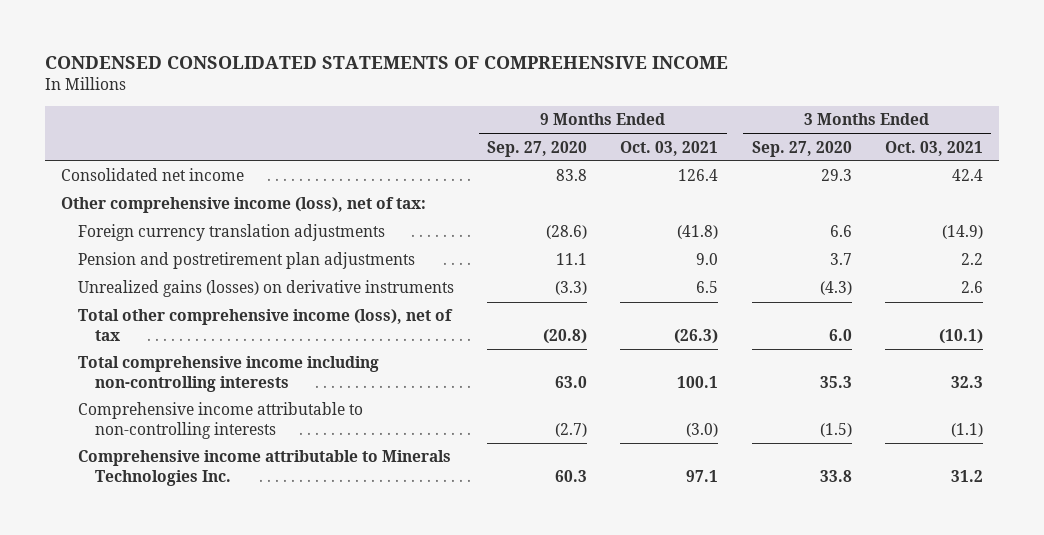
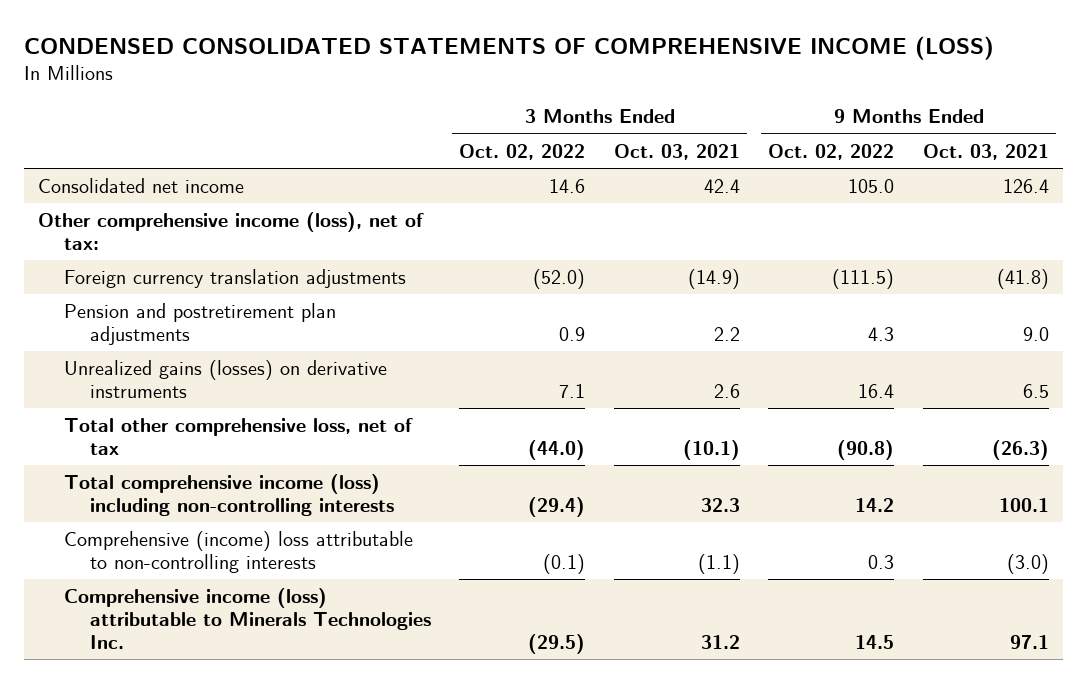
[44,55,728,69] CONDENSED CONSOLIDATED STATEMENTS OF COMPREHENSIVE INCOME -> [24,36,995,61] CONDENSED CONSOLIDATED STATEMENTS OF COMPREHENSIVE INCOME (LOSS)
[487,140,588,157] Sep. 27, 2020 -> none
[751,140,852,157] Sep. 27, 2020 -> none
none -> [459,143,586,160] Oct. 02, 2022
none -> [768,143,895,160] Oct. 02, 2022
[78,309,454,341] Total other comprehensive income (loss), net of tax -> [63,417,413,455] Total other comprehensive loss, net of tax
[78,356,380,392] Total comprehensive income including non-controlling interests -> [63,473,394,516] Total comprehensive income (loss) including non-controlling interests
[78,402,364,439] Comprehensive income attributable to non-controlling interests -> [63,530,413,573] Comprehensive (income) loss attributable to non-controlling interests
[78,450,452,486] Comprehensive income attributable to Minerals Technologies Inc. -> [63,587,431,649] Comprehensive income (loss) attributable to Minerals Technologies Inc.

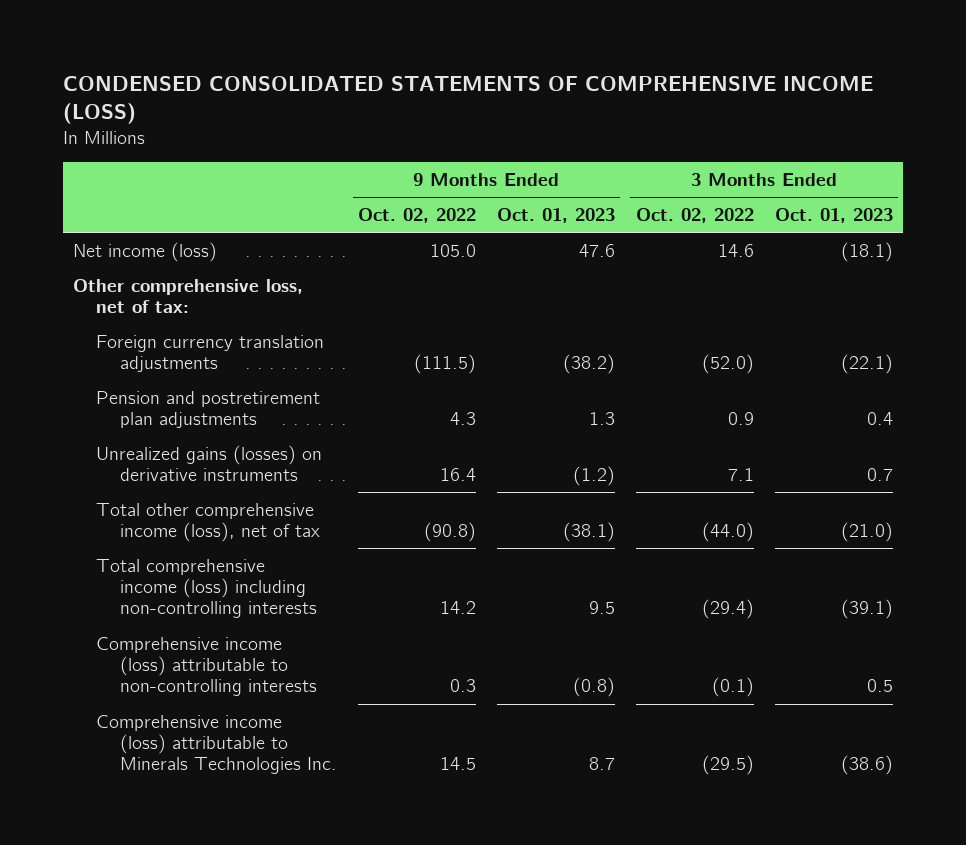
[613,143,740,160] Oct. 03, 2021 -> none
[923,143,1050,160] Oct. 03, 2021 -> none
none -> [496,208,615,224] Oct. 01, 2023
none -> [774,208,893,224] Oct. 01, 2023
[38,177,245,193] Consolidated net income -> [73,241,218,262] Net income (loss)
[38,211,425,250] Other comprehensive income (loss), net of tax: -> [73,278,304,314] Other comprehensive loss, net of tax:
[63,417,413,455] Total other comprehensive loss, net of tax -> [96,502,320,543] Total other comprehensive income (loss), net of tax
[63,530,413,573] Comprehensive (income) loss attributable to non-controlling interests -> [96,636,317,697] Comprehensive income (loss) attributable to non-controlling interests

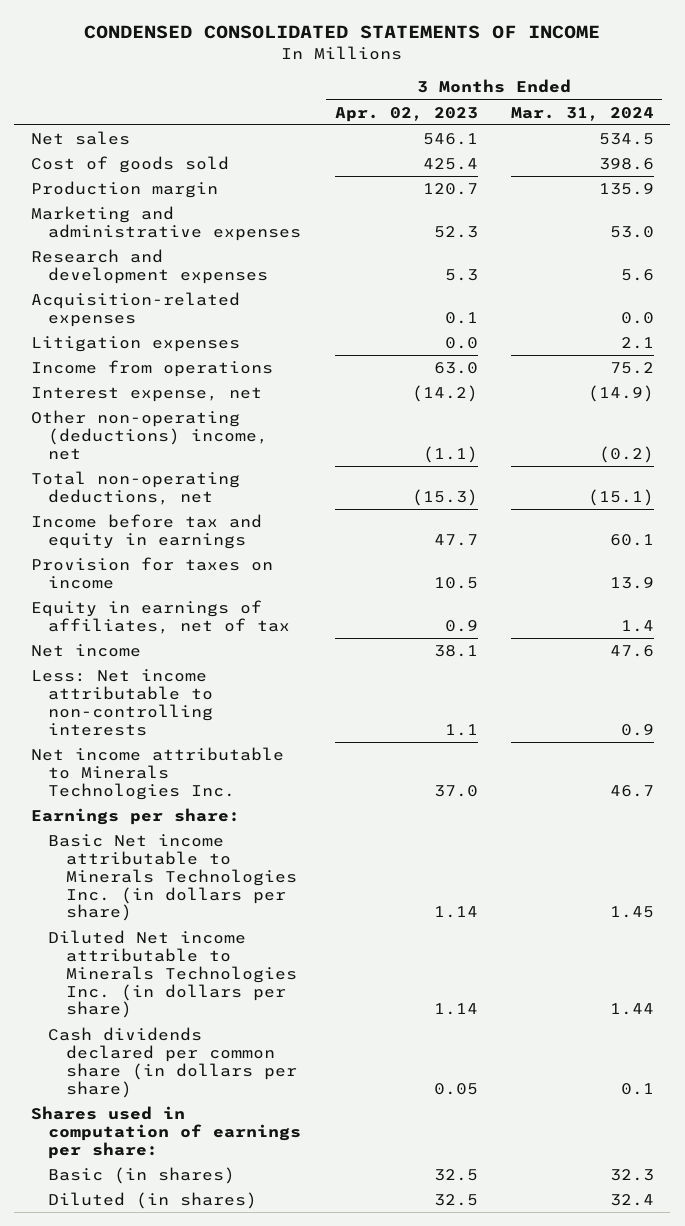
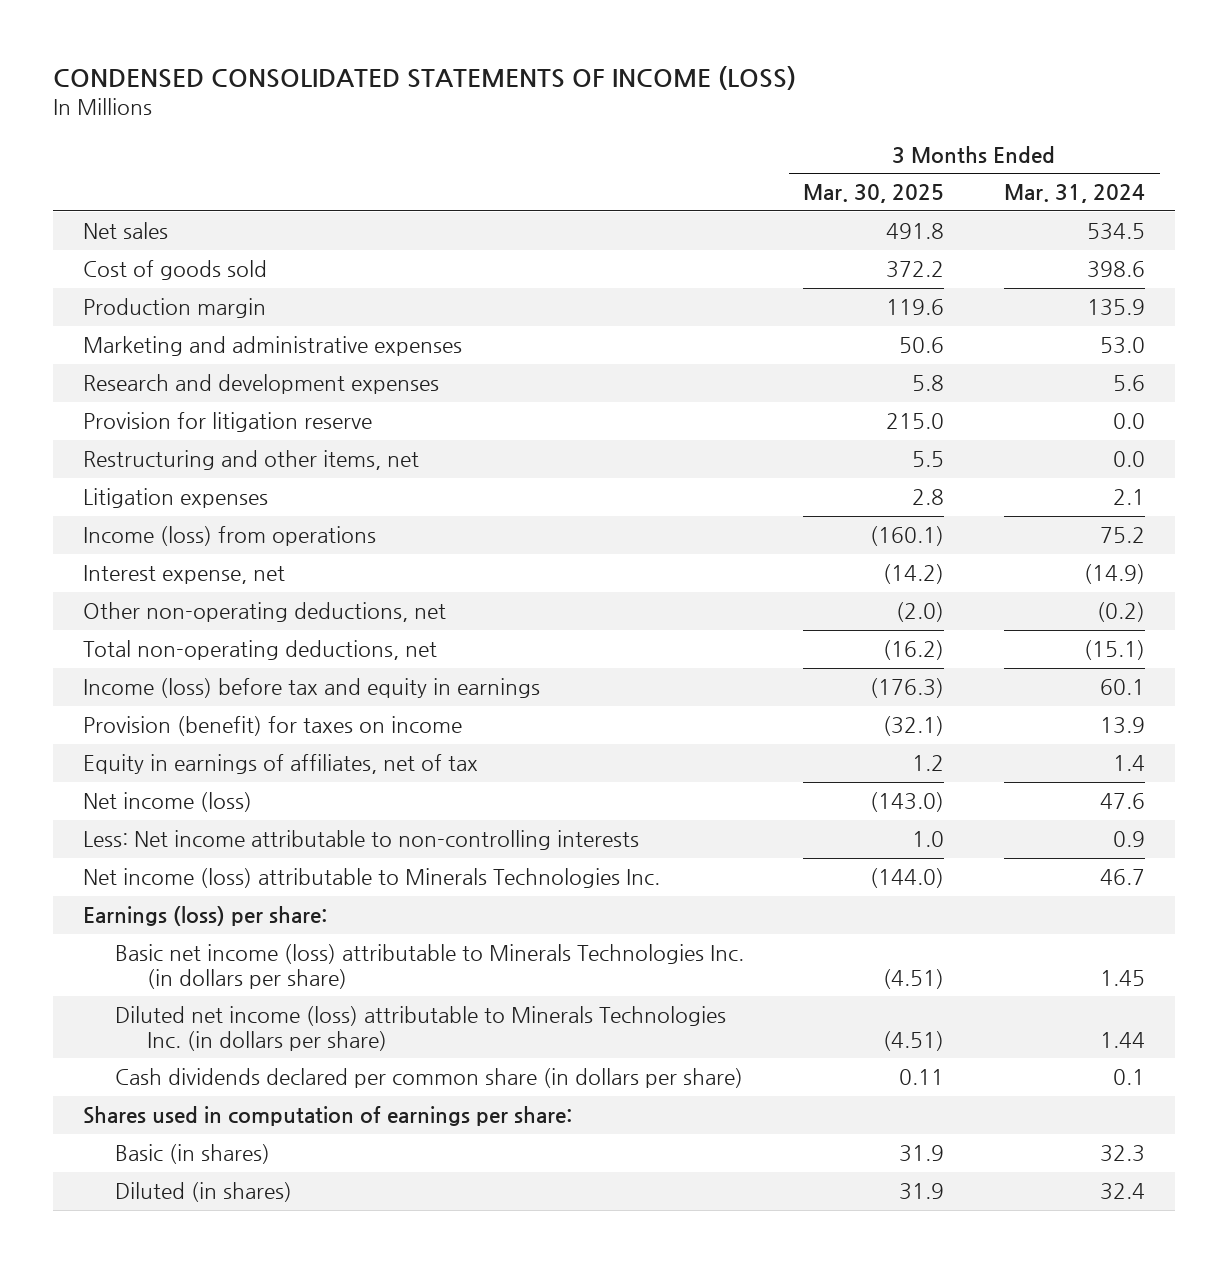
[84,25,601,40] CONDENSED CONSOLIDATED STATEMENTS OF INCOME -> [52,65,796,90] CONDENSED CONSOLIDATED STATEMENTS OF INCOME (LOSS)
[334,106,478,122] Apr. 02, 2023 -> none
none -> [803,184,945,204] Mar. 30, 2025
[31,292,241,327] Acquisition-related expenses -> none
none -> [82,412,372,433] Provision for litigation reserve
none -> [82,450,419,471] Restructuring and other items, net
[31,360,274,378] Income from operations -> [82,526,376,547] Income (loss) from operations
[31,410,269,460] Other non-operating (deductions) income, net -> [82,602,446,623] Other non-operating deductions, net
[31,514,263,549] Income before tax and equity in earnings -> [82,678,540,699] Income (loss) before tax and equity in earnings
[31,557,274,589] Provision for taxes on income -> [82,716,462,737] Provision (benefit) for taxes on income
[31,644,142,658] Net income -> [82,792,252,813] Net income (loss)
[31,747,285,800] Net income attributable to Minerals Technologies Inc. -> [82,868,660,889] Net income (loss) attributable to Minerals Technologies Inc.
[31,808,241,826] Earnings per share: -> [82,906,327,927] Earnings (loss) per share:
[48,834,297,922] Basic Net income attributable to Minerals Technologies Inc. (in dollars per share) -> [114,944,744,989] Basic net income (loss) attributable to Minerals Technologies Inc. (in dollars per share)
[48,930,297,1019] Diluted Net income attributable to Minerals Technologies Inc. (in dollars per share) -> [114,1006,726,1051] Diluted net income (loss) attributable to Minerals Technologies Inc. (in dollars per share)

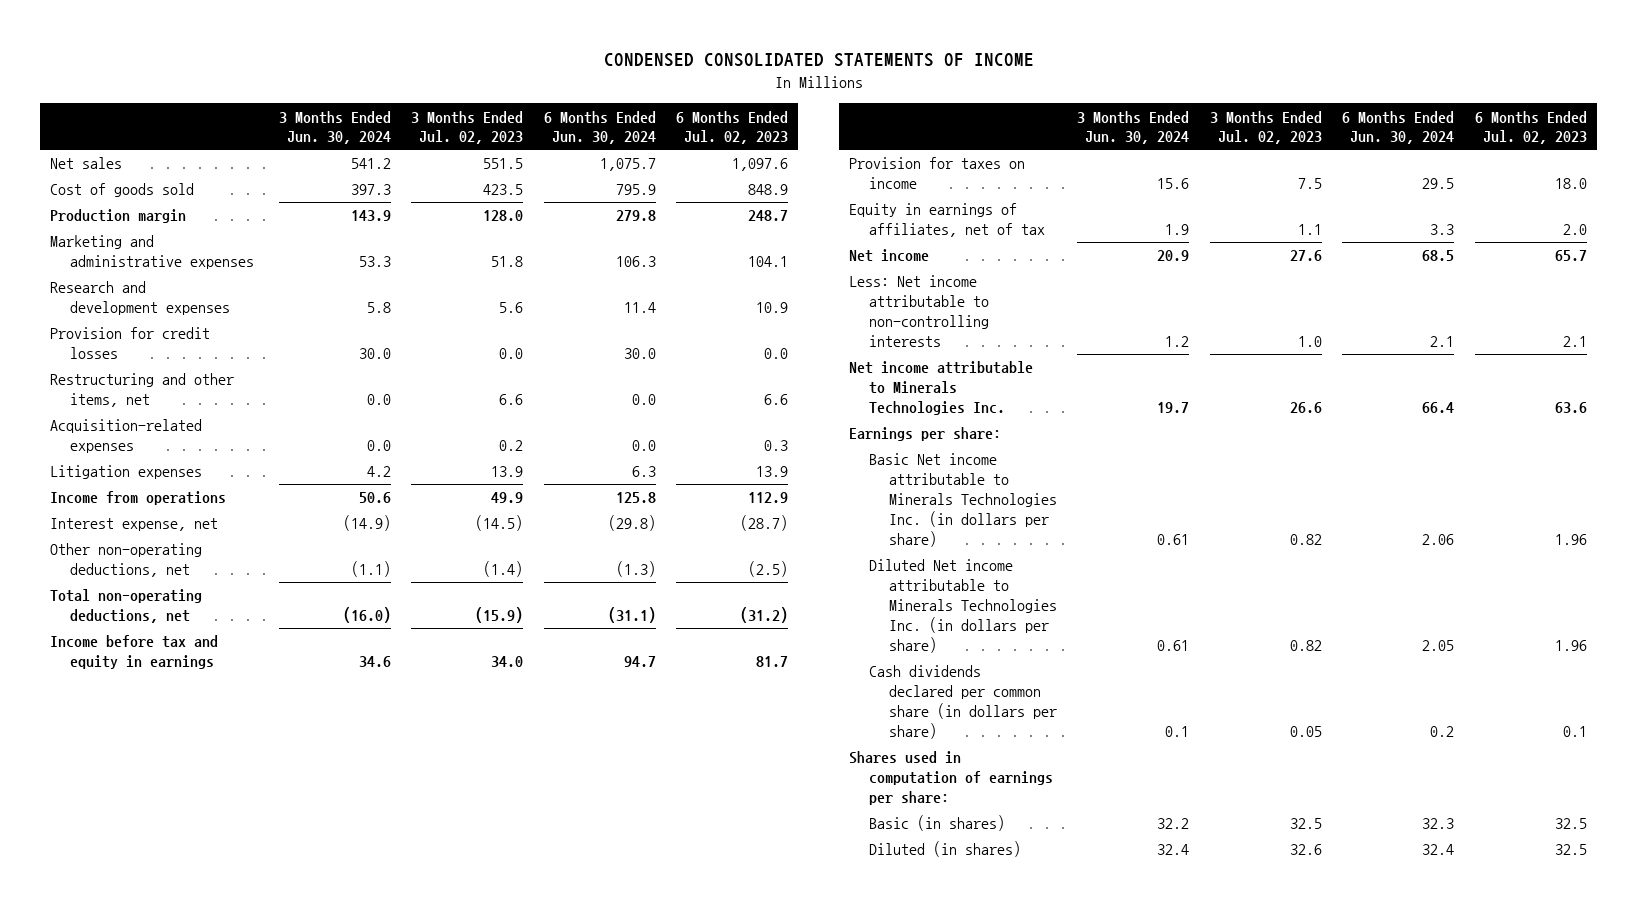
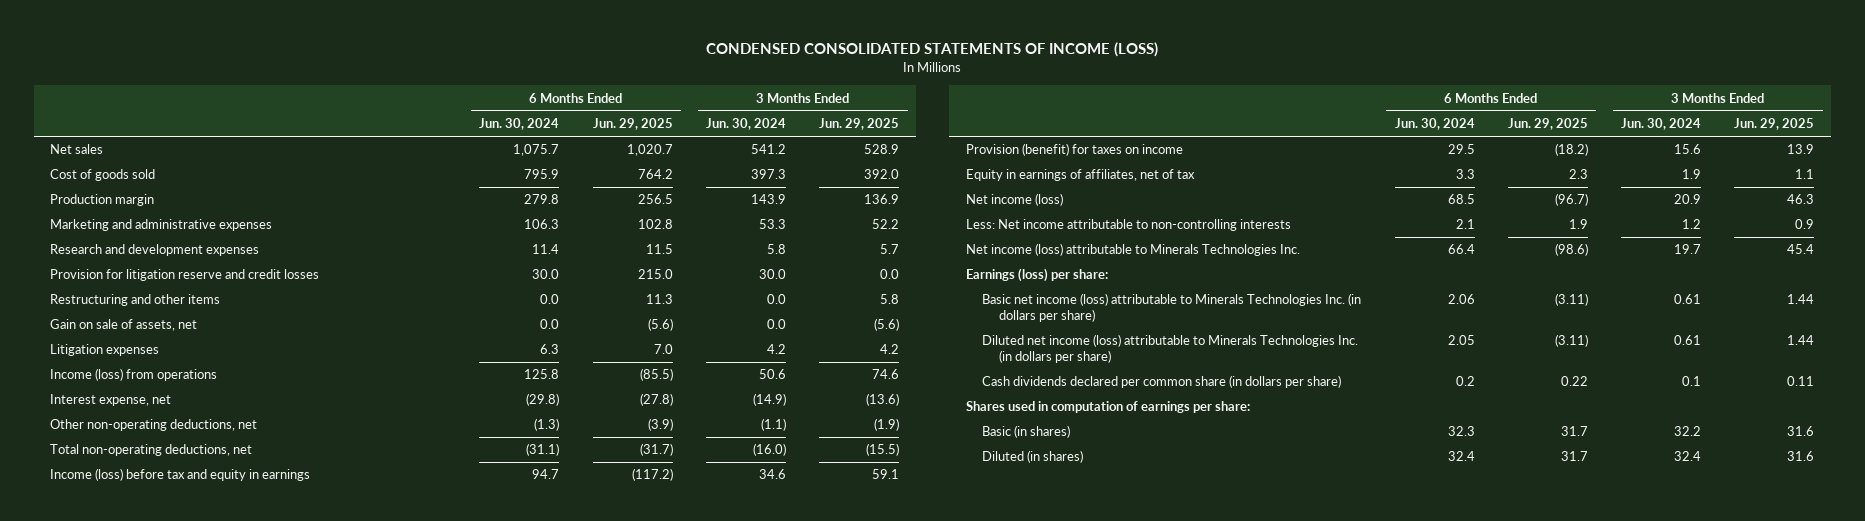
[603,53,1034,68] CONDENSED CONSOLIDATED STATEMENTS OF INCOME -> [706,42,1159,58] CONDENSED CONSOLIDATED STATEMENTS OF INCOME (LOSS)
[411,110,524,145] 3 Months Ended Jul. 02, 2023 -> none
[675,110,788,145] 6 Months Ended Jul. 02, 2023 -> none
none -> [592,118,673,131] Jun. 29, 2025
none -> [819,118,900,131] Jun. 29, 2025
[50,419,203,454] Acquisition-related expenses -> none
[50,327,211,360] Provision for credit losses -> [50,269,320,282] Provision for litigation reserve and credit losses
[50,373,235,408] Restructuring and other items, net -> [50,294,221,307] Restructuring and other items
none -> [50,319,198,332] Gain on sale of assets, net
[50,491,227,506] Income from operations -> [50,368,218,382] Income (loss) from operations
[50,635,219,670] Income before tax and equity in earnings -> [50,468,311,482] Income (loss) before tax and equity in earnings
[849,157,1026,190] Provision for taxes on income -> [965,143,1183,157] Provision (benefit) for taxes on income
[849,249,930,263] Net income -> [965,193,1063,207] Net income (loss)
[849,361,1034,415] Net income attributable to Minerals Technologies Inc. -> [965,243,1300,257] Net income (loss) attributable to Minerals Technologies Inc.
[849,427,1002,442] Earnings per share: -> [965,268,1108,283] Earnings (loss) per share:
[868,453,1057,547] Basic Net income attributable to Minerals Technologies Inc. (in dollars per share) -> [982,293,1362,323] Basic net income (loss) attributable to Minerals Technologies Inc. (in dollars per share)
[868,559,1057,653] Diluted Net income attributable to Minerals Technologies Inc. (in dollars per share) -> [982,334,1359,364] Diluted net income (loss) attributable to Minerals Technologies Inc. (in dollars per share)

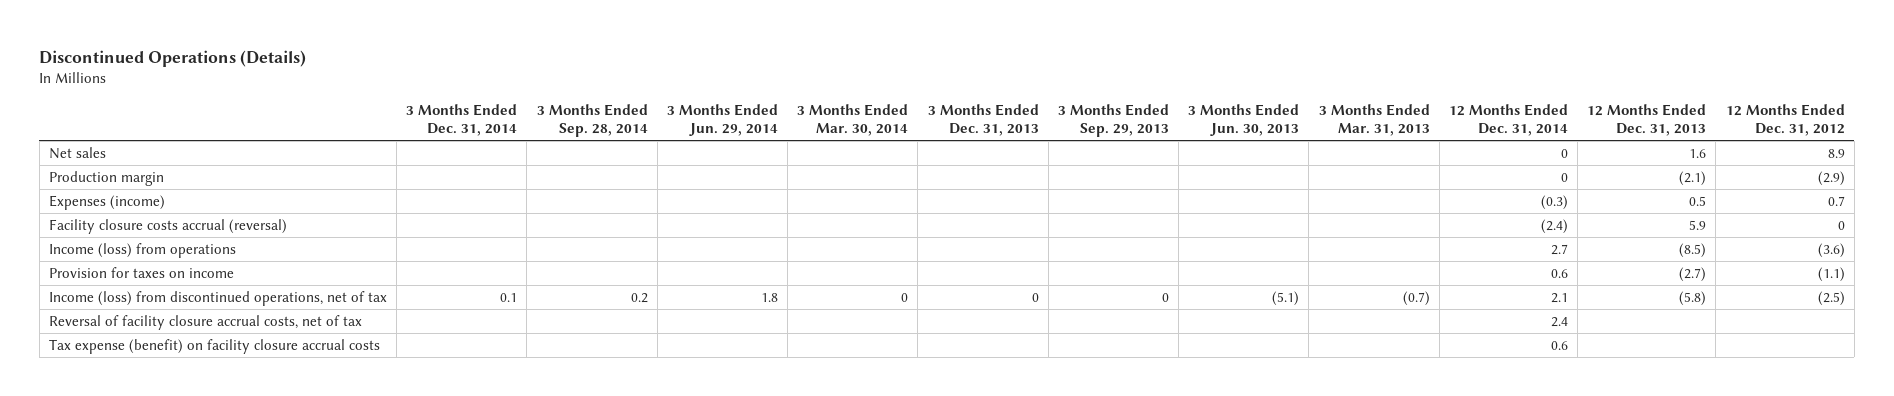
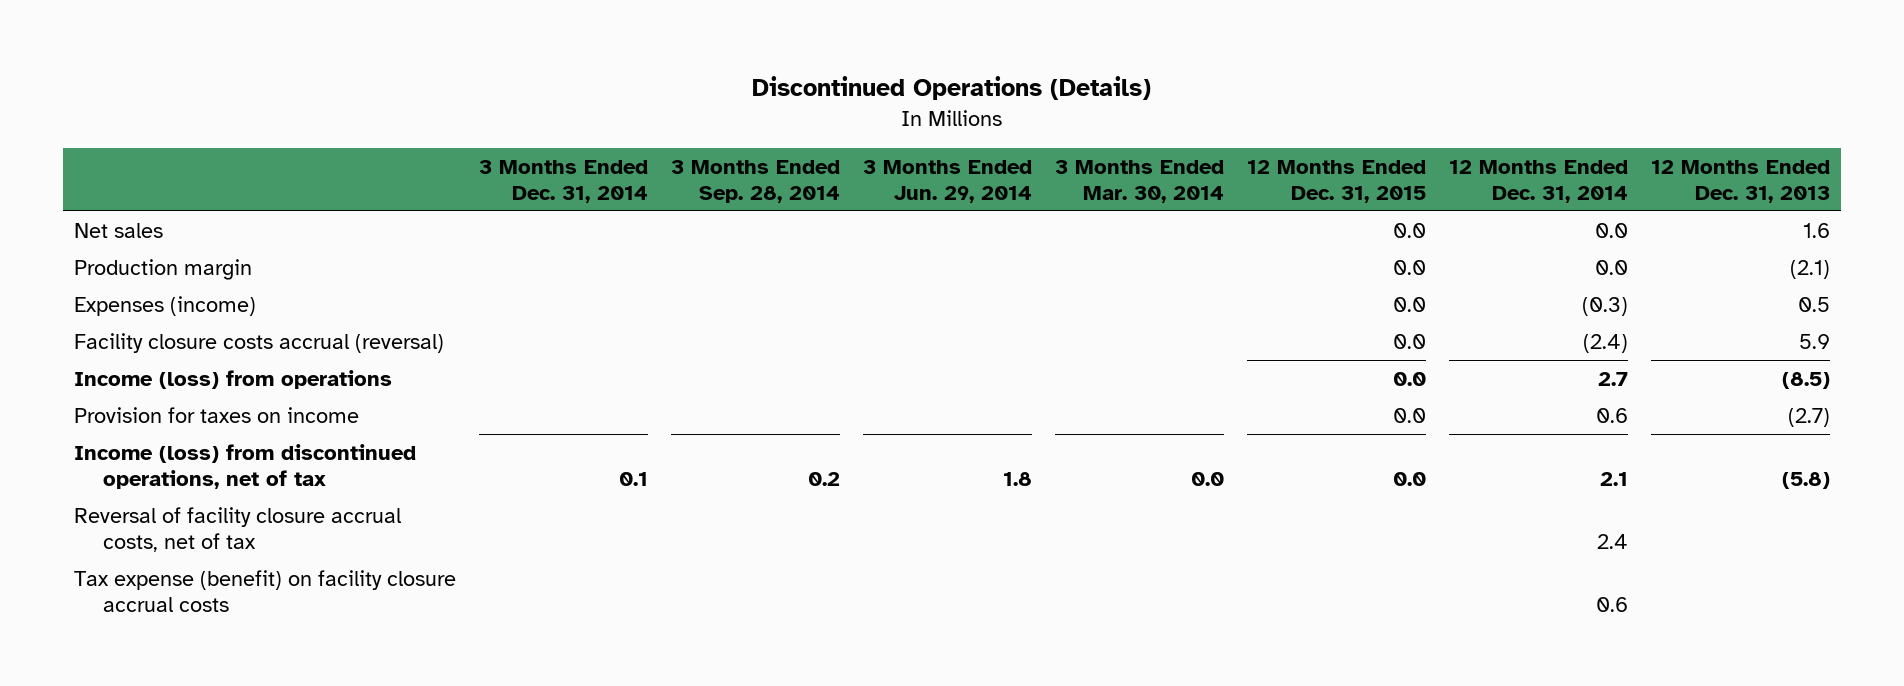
[927,104,1039,137] 3 Months Ended Dec. 31, 2013 -> none
[1057,104,1169,138] 3 Months Ended Sep. 29, 2013 -> none
[1188,104,1300,137] 3 Months Ended Jun. 30, 2013 -> none
[1318,104,1430,137] 3 Months Ended Mar. 31, 2013 -> none
[1725,104,1845,137] 12 Months Ended Dec. 31, 2012 -> none
none -> [1246,159,1426,203] 12 Months Ended Dec. 31, 2015
[1560,148,1568,158] 0 -> [1594,222,1628,238] 0.0
[1560,172,1568,182] 0 -> [1594,259,1628,275] 0.0
[901,292,909,302] 0 -> [1190,472,1224,487] 0.0

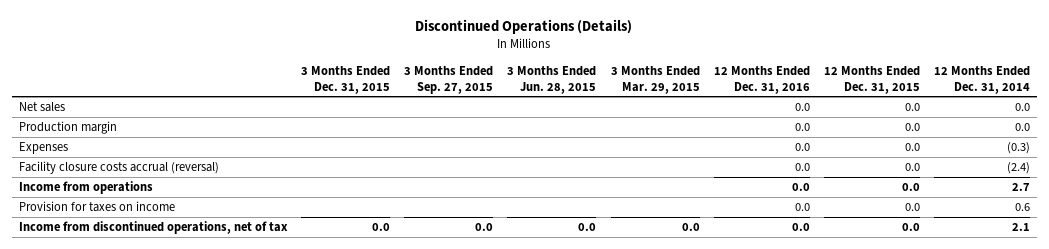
[479,159,649,203] 3 Months Ended Dec. 31, 2014 -> none
[671,159,841,203] 3 Months Ended Sep. 28, 2014 -> none
[862,159,1032,203] 3 Months Ended Jun. 29, 2014 -> none
[1054,159,1224,203] 3 Months Ended Mar. 30, 2014 -> none
[1650,159,1830,203] 12 Months Ended Dec. 31, 2013 -> none
none -> [300,66,390,94] 3 Months Ended Dec. 31, 2015
none -> [404,66,494,94] 3 Months Ended Sep. 27, 2015
none -> [507,66,597,94] 3 Months Ended Jun. 28, 2015
none -> [610,66,700,94] 3 Months Ended Mar. 29, 2015
none -> [713,66,810,94] 12 Months Ended Dec. 31, 2016
[74,295,257,316] Expenses (income) -> [18,142,68,155] Expenses
[74,369,393,389] Income (loss) from operations -> [18,181,153,195] Income from operations
[74,506,402,553] Reversal of facility closure accrual costs, net of tax -> none
[74,569,457,613] Tax expense (benefit) on facility closure accrual costs -> none
[74,443,417,490] Income (loss) from discontinued operations, net of tax -> [18,221,288,235] Income from discontinued operations, net of tax

